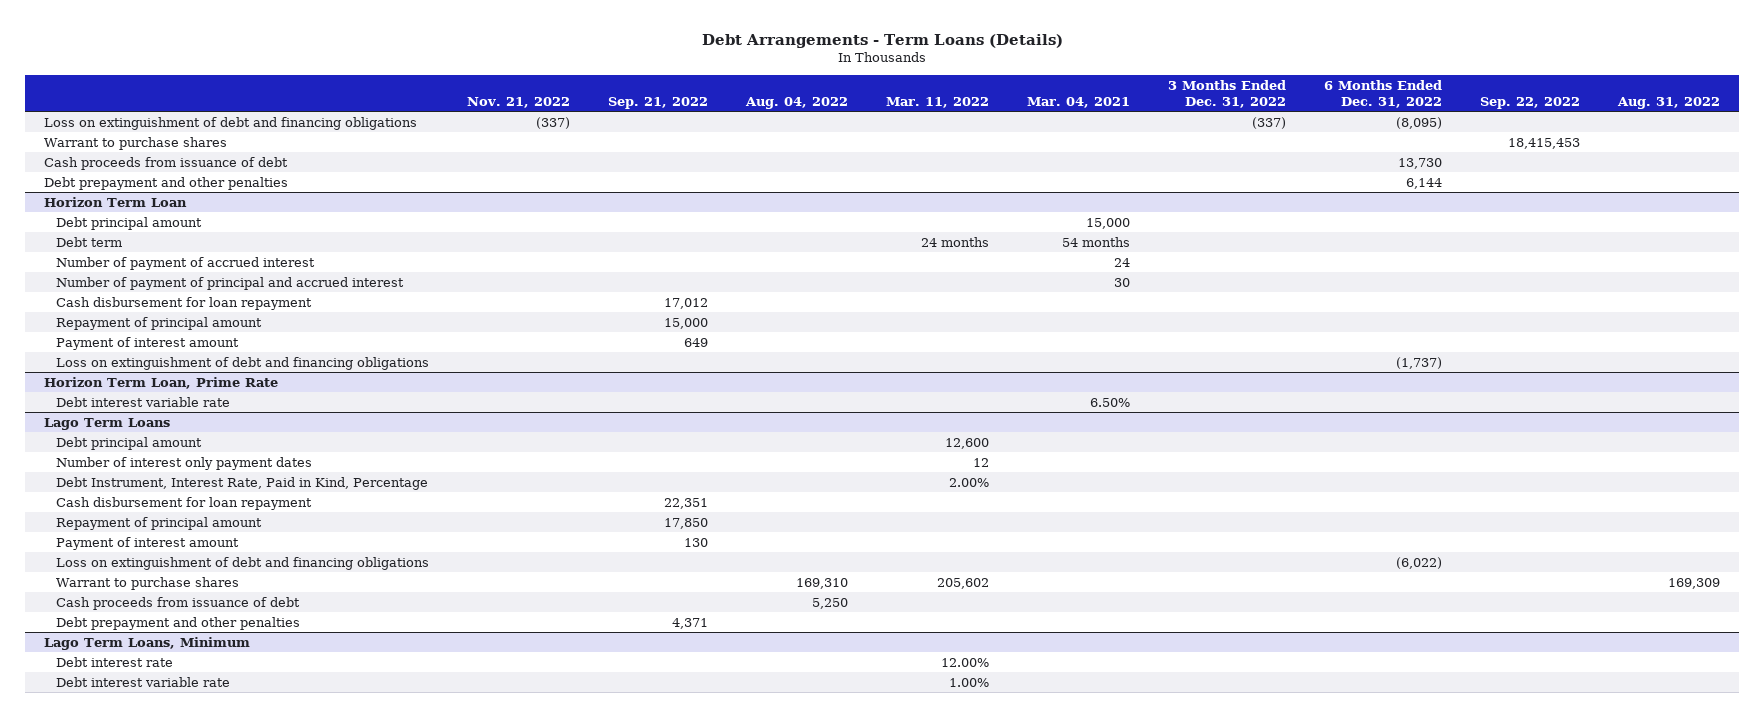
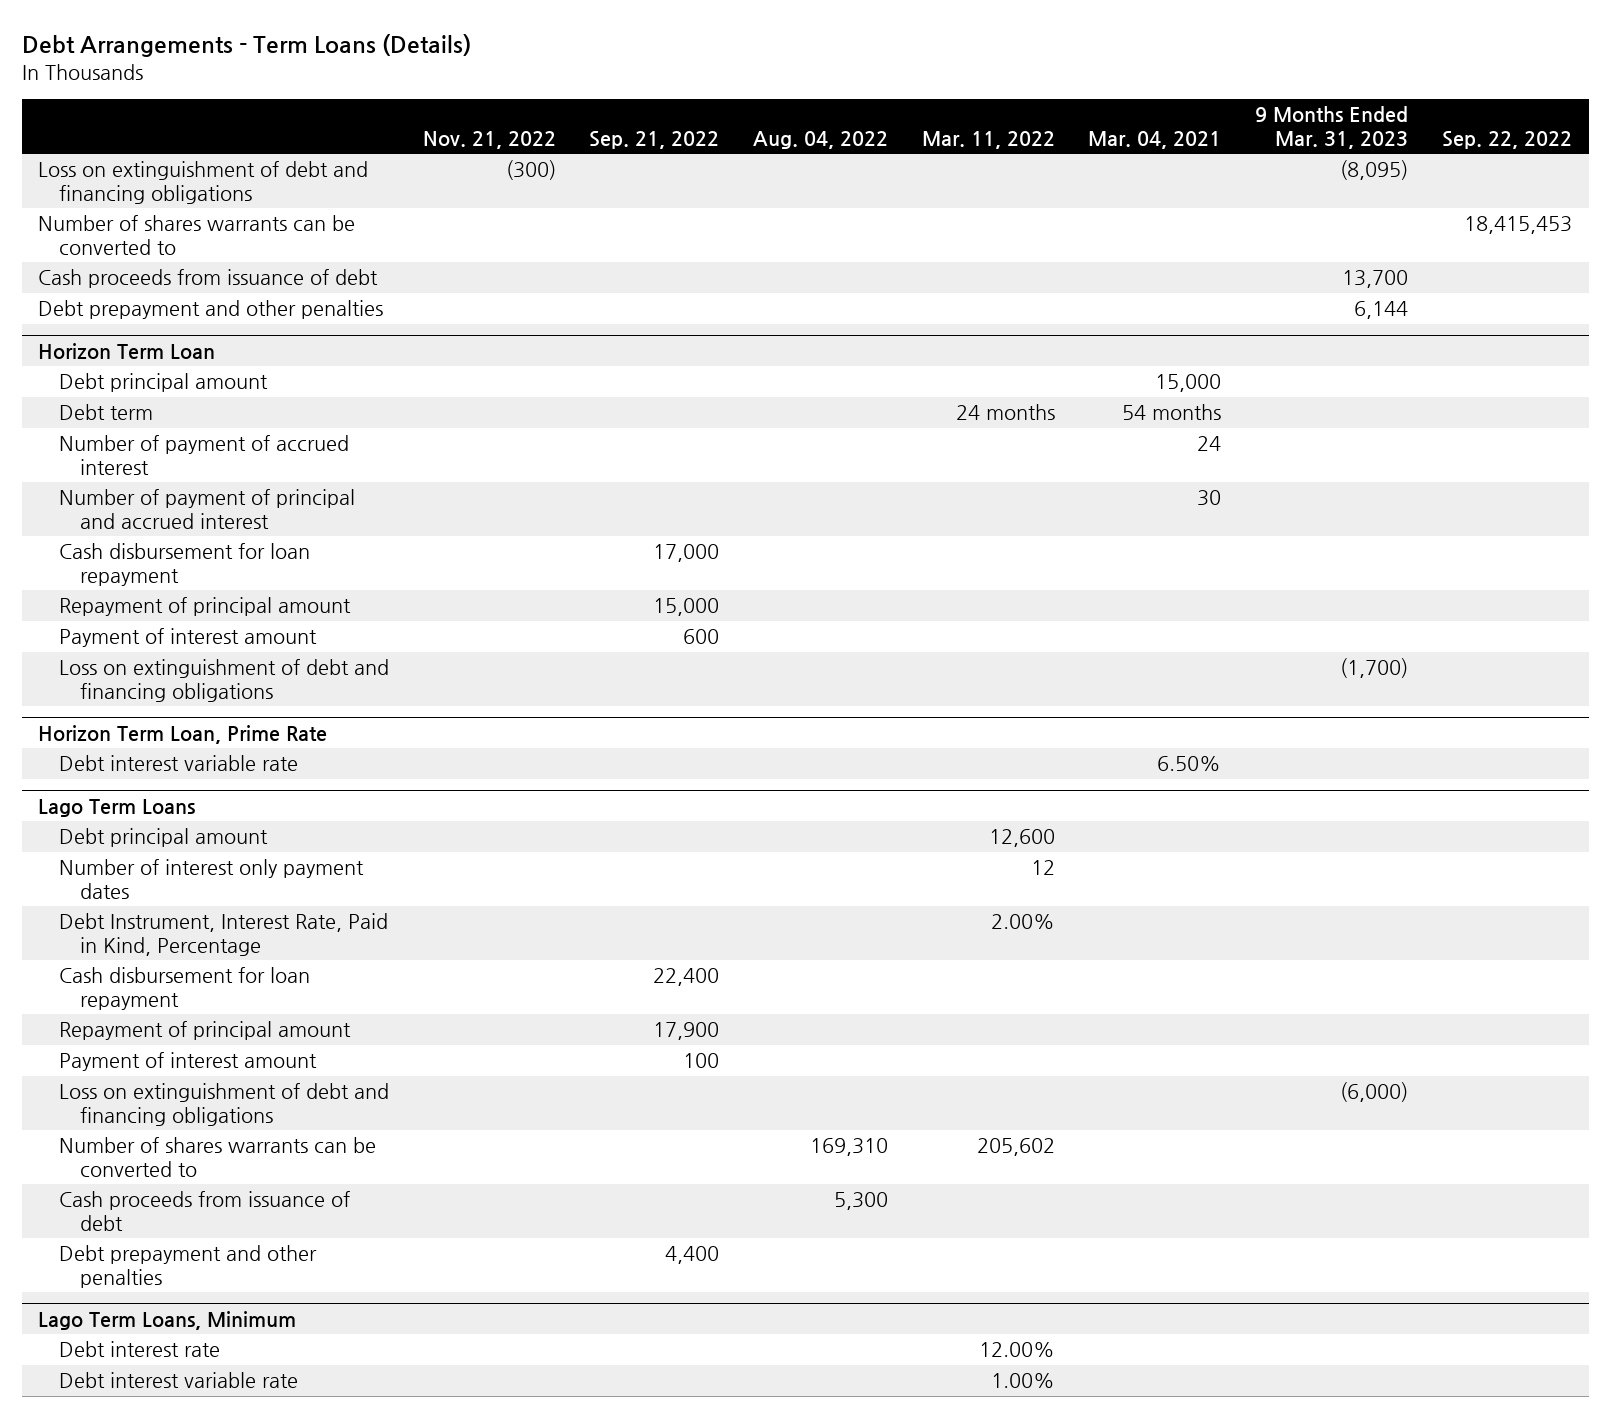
[1167,79,1286,109] 3 Months Ended Dec. 31, 2022 -> none
[1323,79,1442,109] 6 Months Ended Dec. 31, 2022 -> none
[1616,97,1720,110] Aug. 31, 2022 -> none
none -> [1255,106,1409,149] 9 Months Ended Mar. 31, 2023
[535,116,570,129] (337) -> [505,160,556,181] (300)
[43,136,227,150] Warrant to purchase shares -> [38,215,356,255] Number of shares warrants can be converted to
[663,297,708,309] 17,012 -> [653,544,720,563] 17,000
[683,337,708,347] 649 -> [683,629,720,645] 600
[663,497,708,509] 22,351 -> [653,968,720,987] 22,400
[663,517,708,529] 17,850 -> [653,1022,720,1041] 17,900
[683,537,708,547] 130 -> [683,1053,720,1069] 100
[55,576,239,590] Warrant to purchase shares -> [59,1137,377,1177] Number of shares warrants can be converted to
[811,597,848,609] 5,250 -> [834,1192,889,1211] 5,300
[671,617,708,629] 4,371 -> [665,1246,720,1265] 4,400

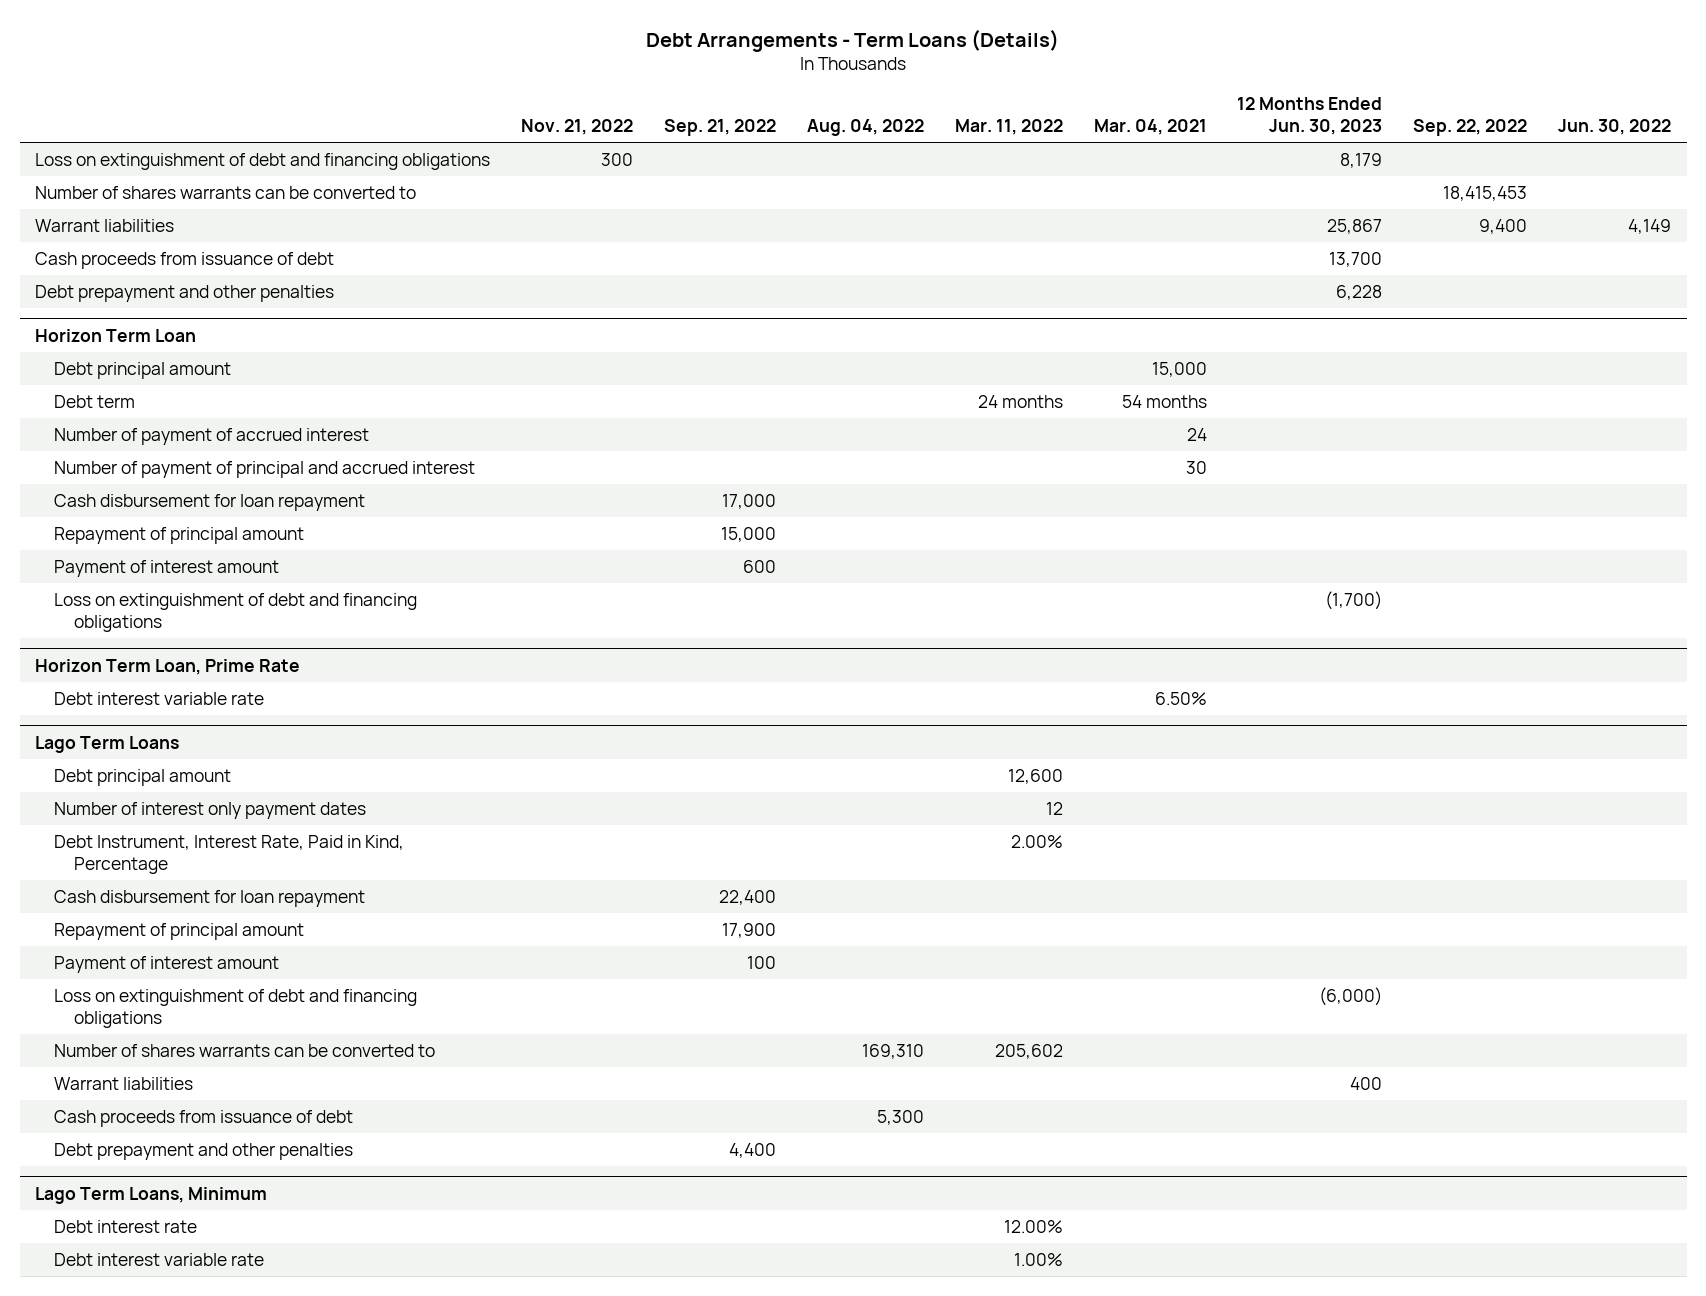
[1255,106,1409,149] 9 Months Ended Mar. 31, 2023 -> none
none -> [1237,97,1383,136] 12 Months Ended Jun. 30, 2023
none -> [1558,119,1672,136] Jun. 30, 2022
[505,160,556,181] (300) -> [601,153,634,167] 300
none -> [35,219,175,233] Warrant liabilities
none -> [54,1077,194,1091] Warrant liabilities

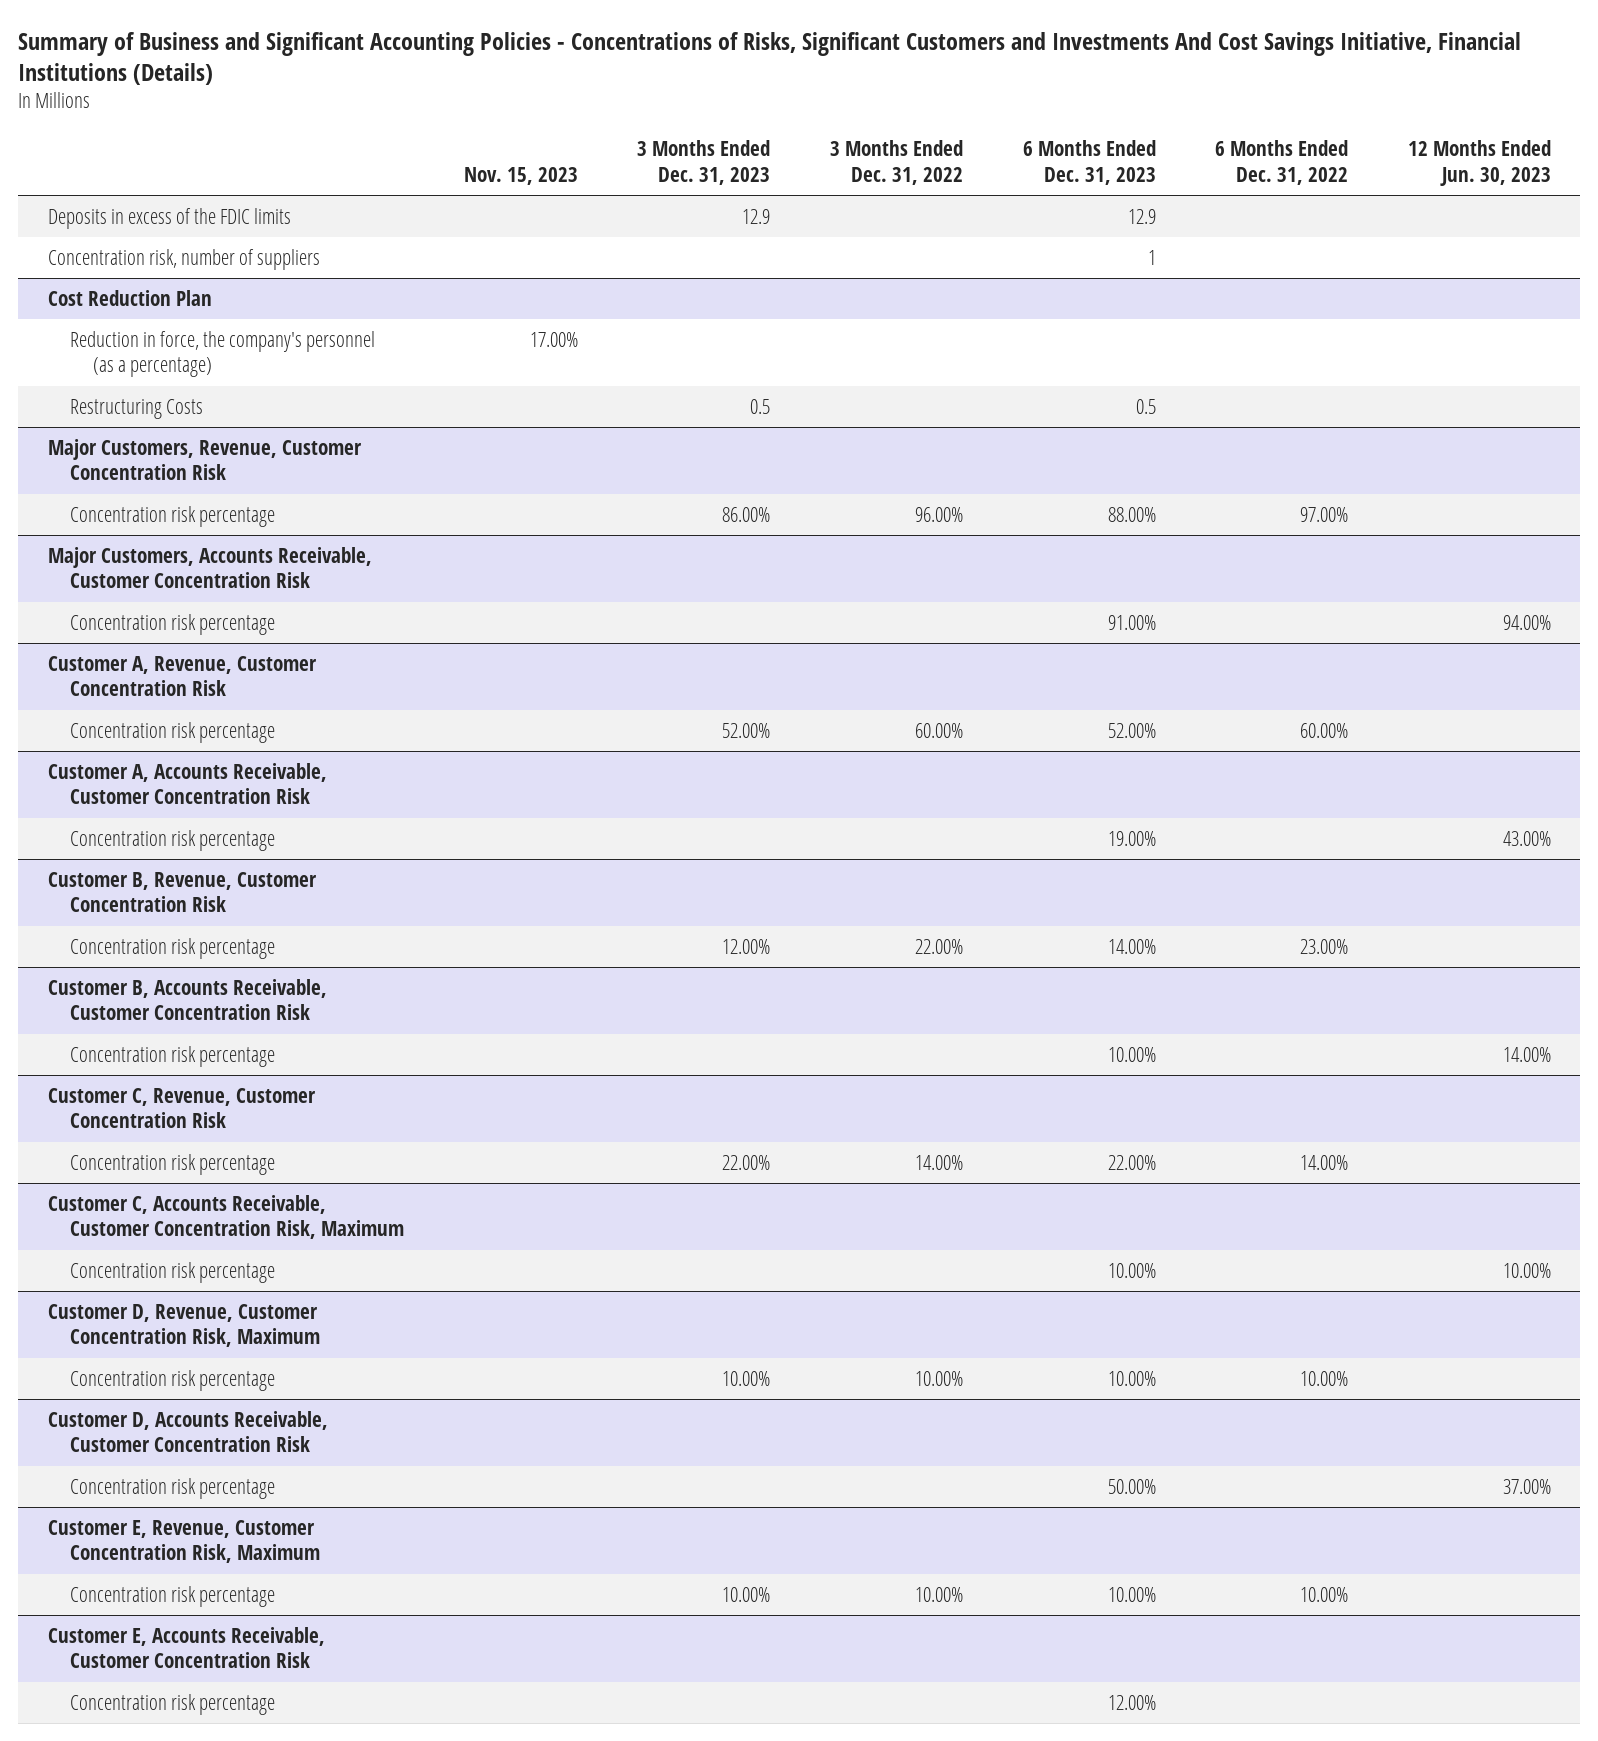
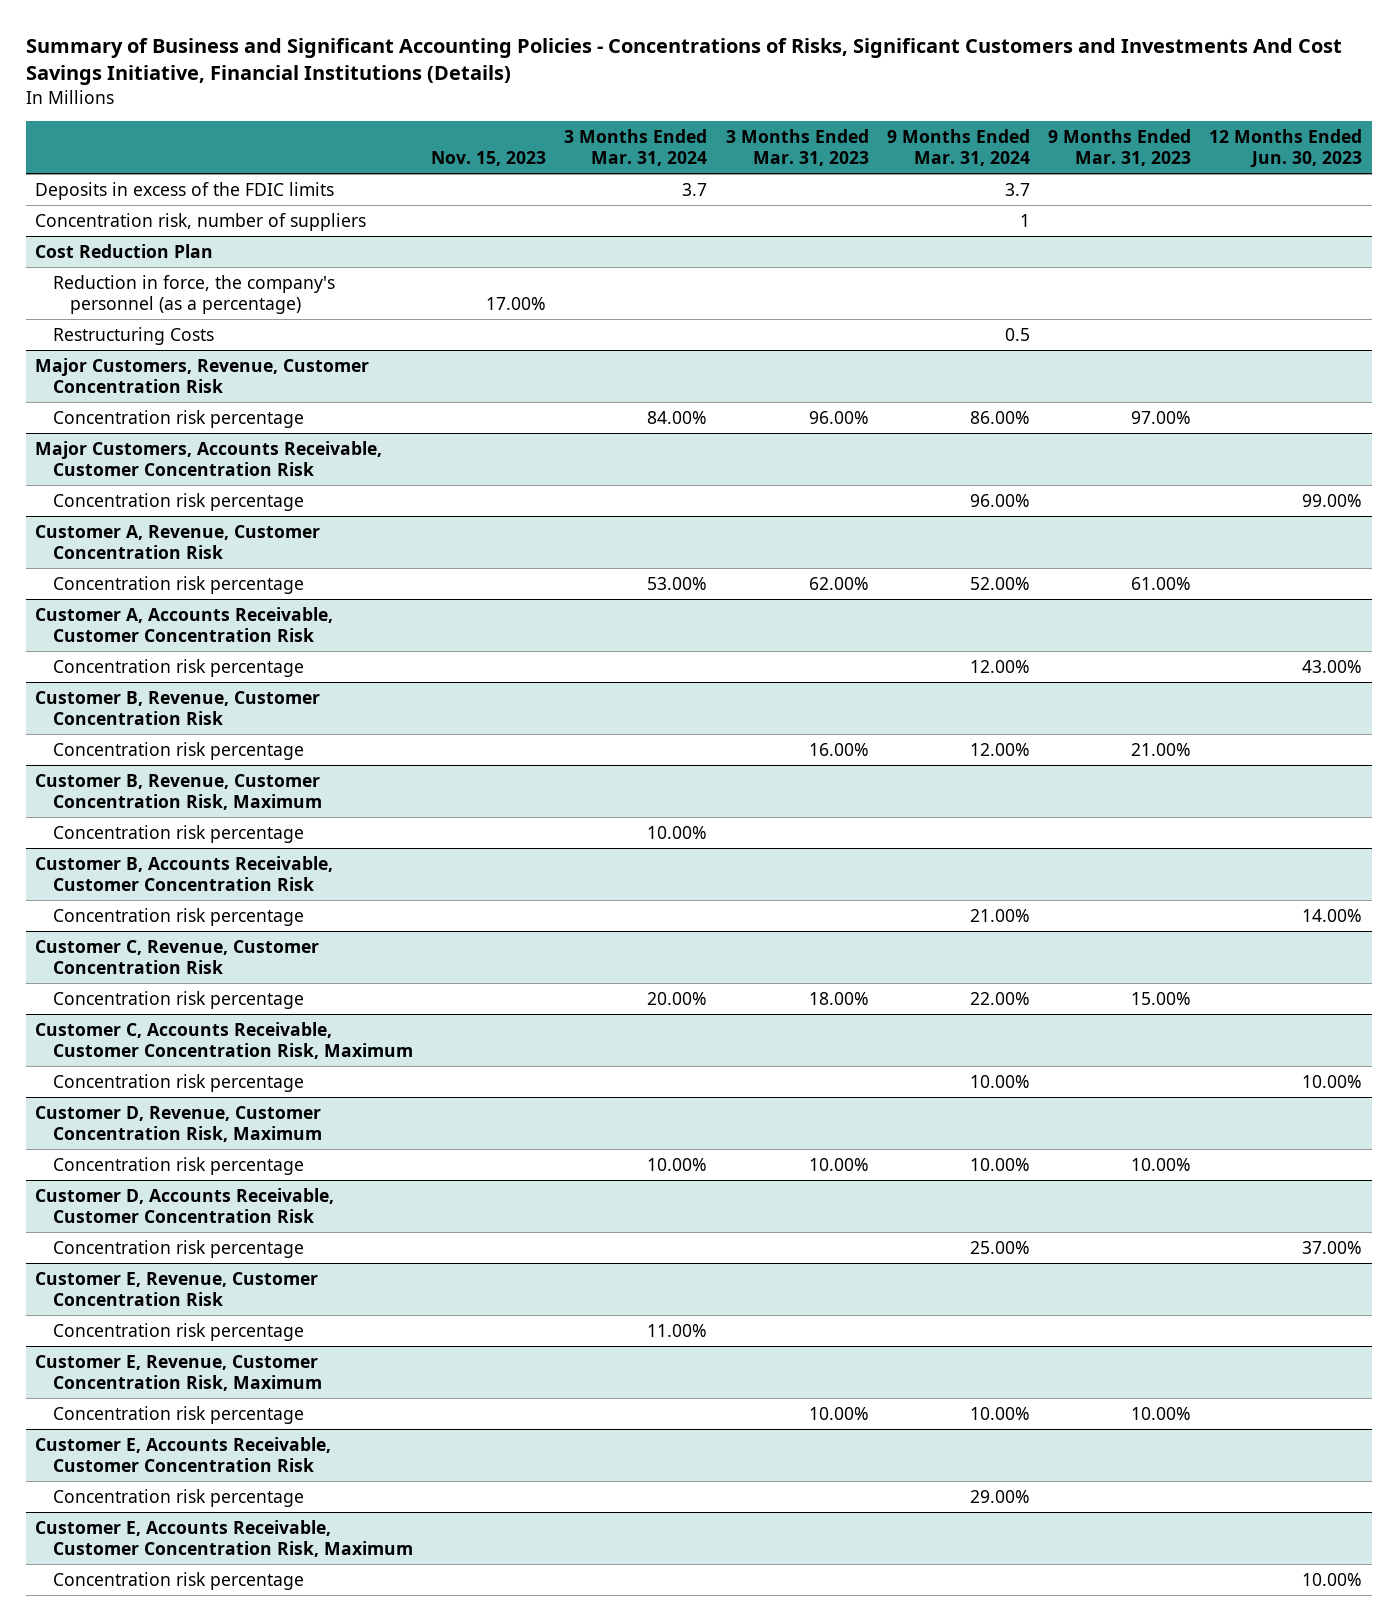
[637,140,771,186] 3 Months Ended Dec. 31, 2023 -> none
[829,140,963,186] 3 Months Ended Dec. 31, 2022 -> none
[1022,140,1156,186] 6 Months Ended Dec. 31, 2023 -> none
[1215,140,1349,186] 6 Months Ended Dec. 31, 2022 -> none
none -> [564,129,708,167] 3 Months Ended Mar. 31, 2024
none -> [725,129,869,167] 3 Months Ended Mar. 31, 2023
none -> [886,129,1030,167] 9 Months Ended Mar. 31, 2024
none -> [1048,129,1192,167] 9 Months Ended Mar. 31, 2023
[1502,614,1551,630] 94.00% -> [1302,493,1363,507] 99.00%
none -> [35,773,322,810] Customer B, Revenue, Customer Concentration Risk, Maximum
none -> [52,824,304,843] Concentration risk percentage
none -> [35,1271,319,1306] Customer E, Revenue, Customer Concentration Risk
none -> [52,1322,304,1341] Concentration risk percentage
none -> [35,1519,413,1557] Customer E, Accounts Receivable, Customer Concentration Risk, Maximum
none -> [52,1571,304,1590] Concentration risk percentage

